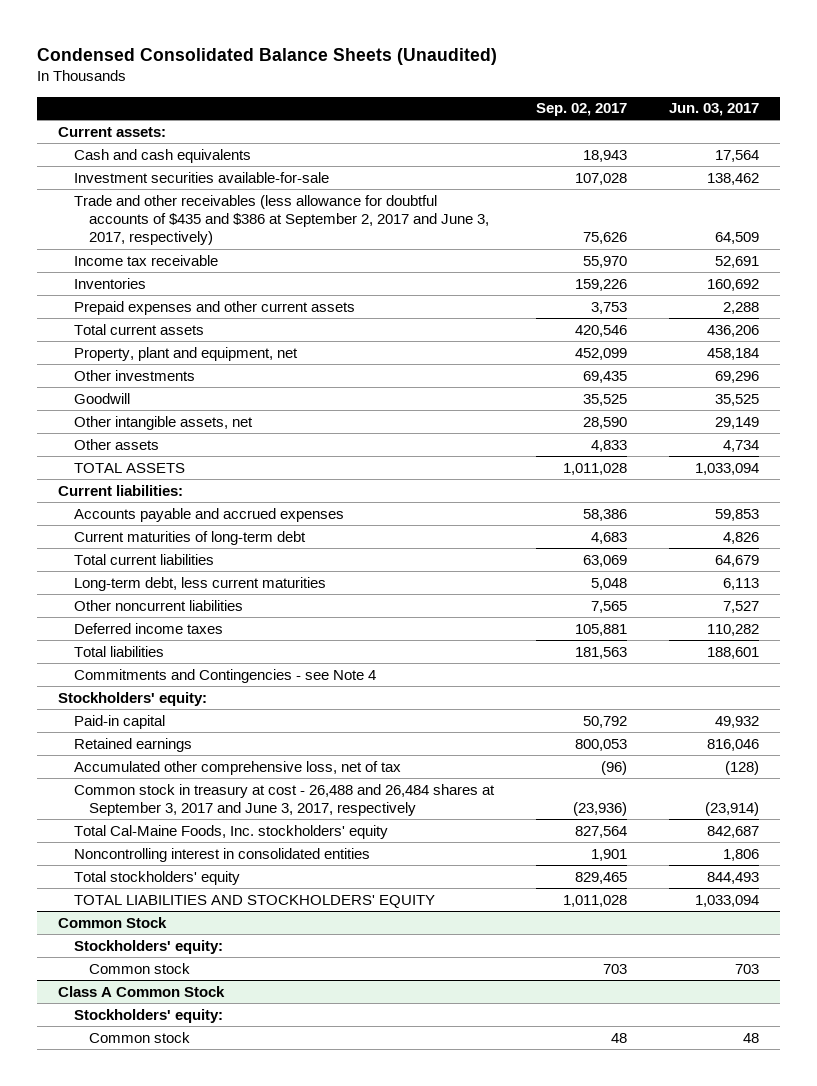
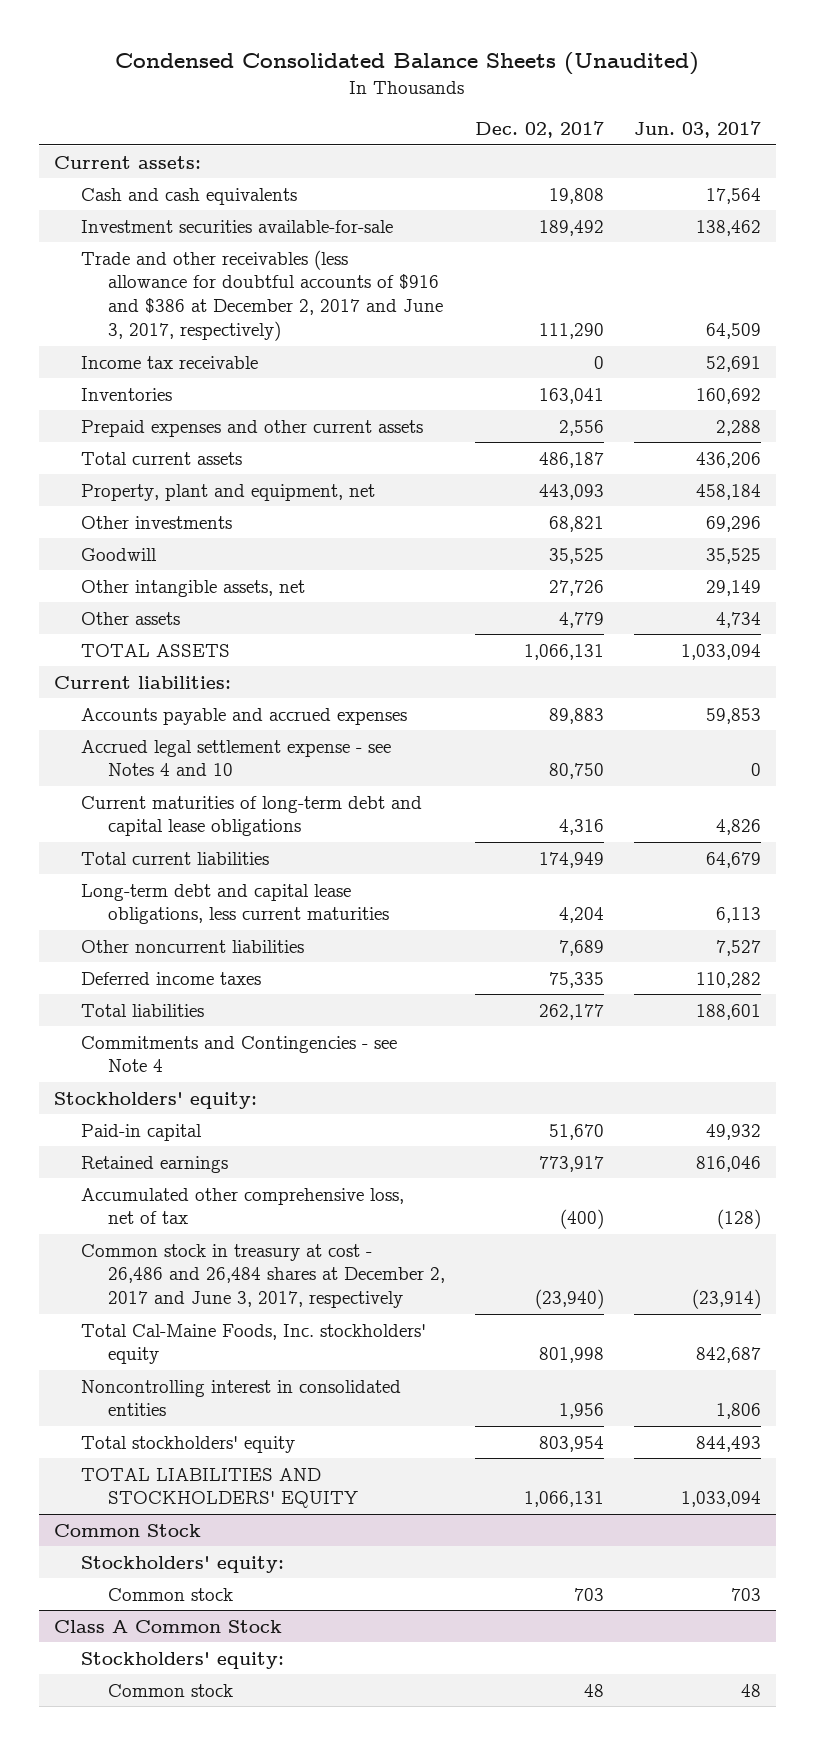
[535,103,627,117] Sep. 02, 2017 -> none
none -> [474,121,604,139] Dec. 02, 2017
[73,194,490,246] Trade and other receivables (less allowance for doubtful accounts of $435 and $386 at September 2, 2017 and June 3, 2017, respectively) -> [80,249,443,342] Trade and other receivables (less allowance for doubtful accounts of $916 and $386 at December 2, 2017 and June 3, 2017, respectively)
none -> [80,739,391,777] Accrued legal settlement expense - see Notes 4 and 10
[73,530,306,545] Current maturities of long-term debt -> [80,795,422,837] Current maturities of long-term debt and capital lease obligations
[73,576,326,591] Long-term debt, less current maturities -> [80,883,389,925] Long-term debt and capital lease obligations, less current maturities
[73,783,495,817] Common stock in treasury at cost - 26,488 and 26,484 shares at September 3, 2017 and June 3, 2017, respectively -> [80,1243,445,1309] Common stock in treasury at cost - 26,486 and 26,484 shares at December 2, 2017 and June 3, 2017, respectively

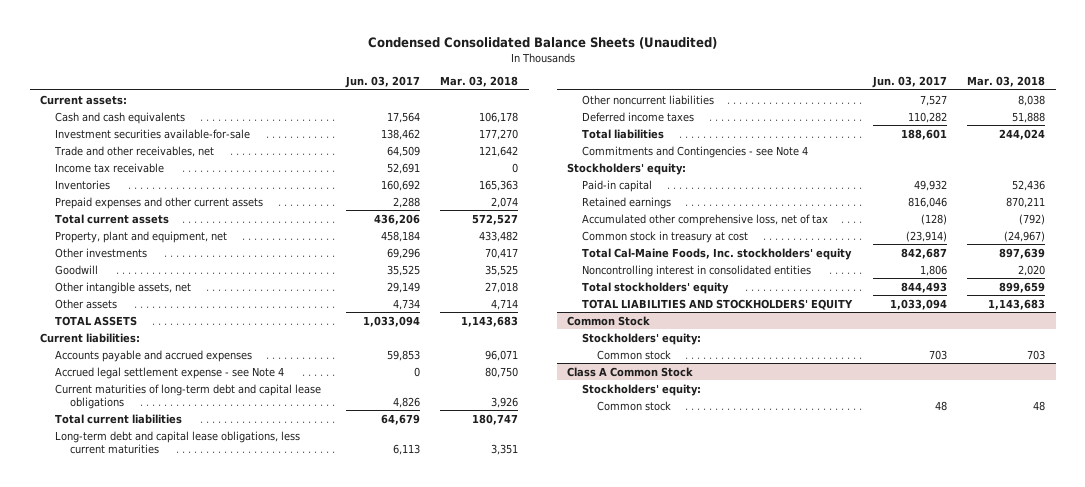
[474,121,604,139] Dec. 02, 2017 -> none
none -> [440,76,519,88] Mar. 03, 2018
[80,249,443,342] Trade and other receivables (less allowance for doubtful accounts of $916 and $386 at December 2, 2017 and June 3, 2017, respectively) -> [53,145,214,157] Trade and other receivables, net
[80,739,391,777] Accrued legal settlement expense - see Notes 4 and 10 -> [54,366,284,379] Accrued legal settlement expense - see Note 4
[80,1243,445,1309] Common stock in treasury at cost - 26,486 and 26,484 shares at December 2, 2017 and June 3, 2017, respectively -> [581,230,748,243] Common stock in treasury at cost

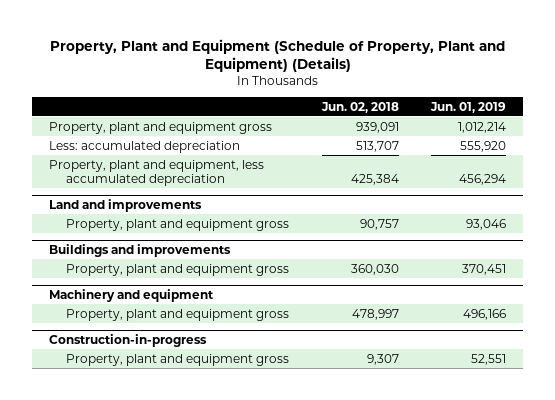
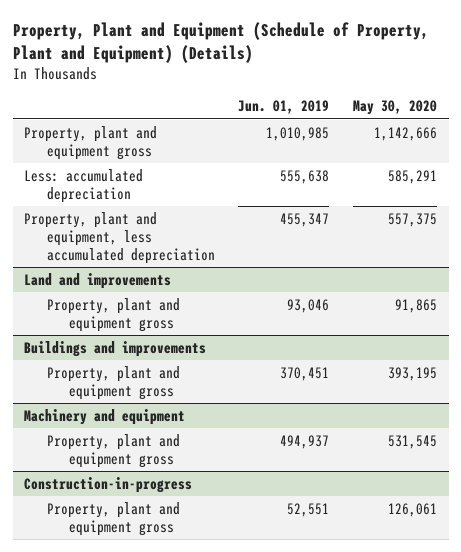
[320,101,399,113] Jun. 02, 2018 -> none
none -> [352,100,437,116] May 30, 2020
[458,121,507,133] 1,012,214 -> [266,126,330,141] 1,010,985
[460,140,507,152] 555,920 -> [280,169,330,184] 555,638
[459,173,507,185] 456,294 -> [280,212,330,227] 455,347
[463,308,507,320] 496,166 -> [280,434,330,449] 494,937

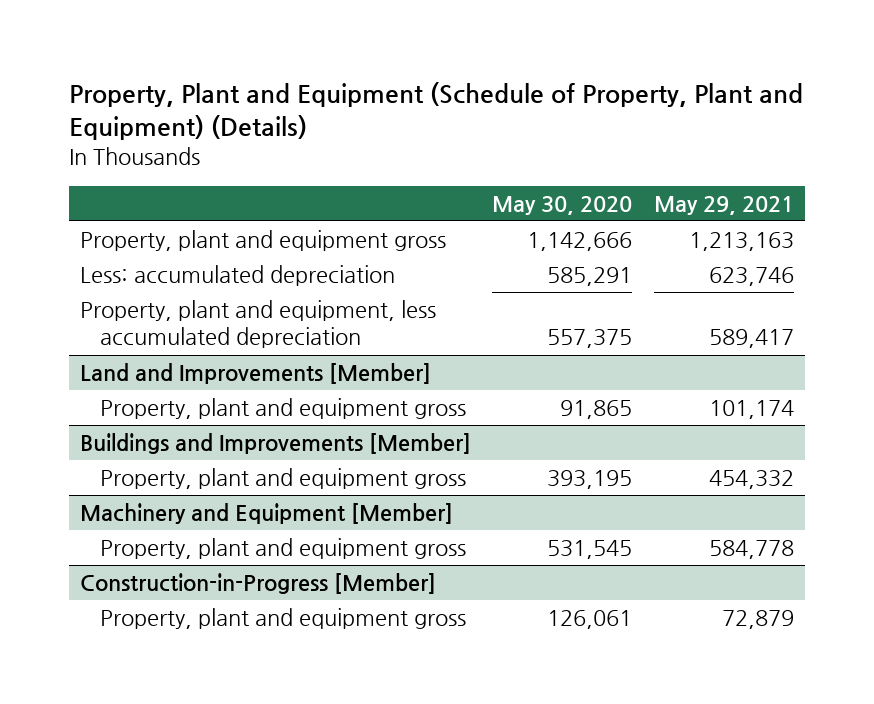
[238,100,330,115] Jun. 01, 2019 -> none
none -> [653,195,794,215] May 29, 2021
[24,272,172,289] Land and improvements -> [79,363,431,385] Land and Improvements [Member]
[24,340,207,357] Buildings and improvements -> [79,433,471,455] Buildings and Improvements [Member]
[24,408,186,425] Machinery and equipment -> [79,503,453,525] Machinery and Equipment [Member]
[24,476,193,493] Construction-in-progress -> [79,573,436,595] Construction-in-Progress [Member]

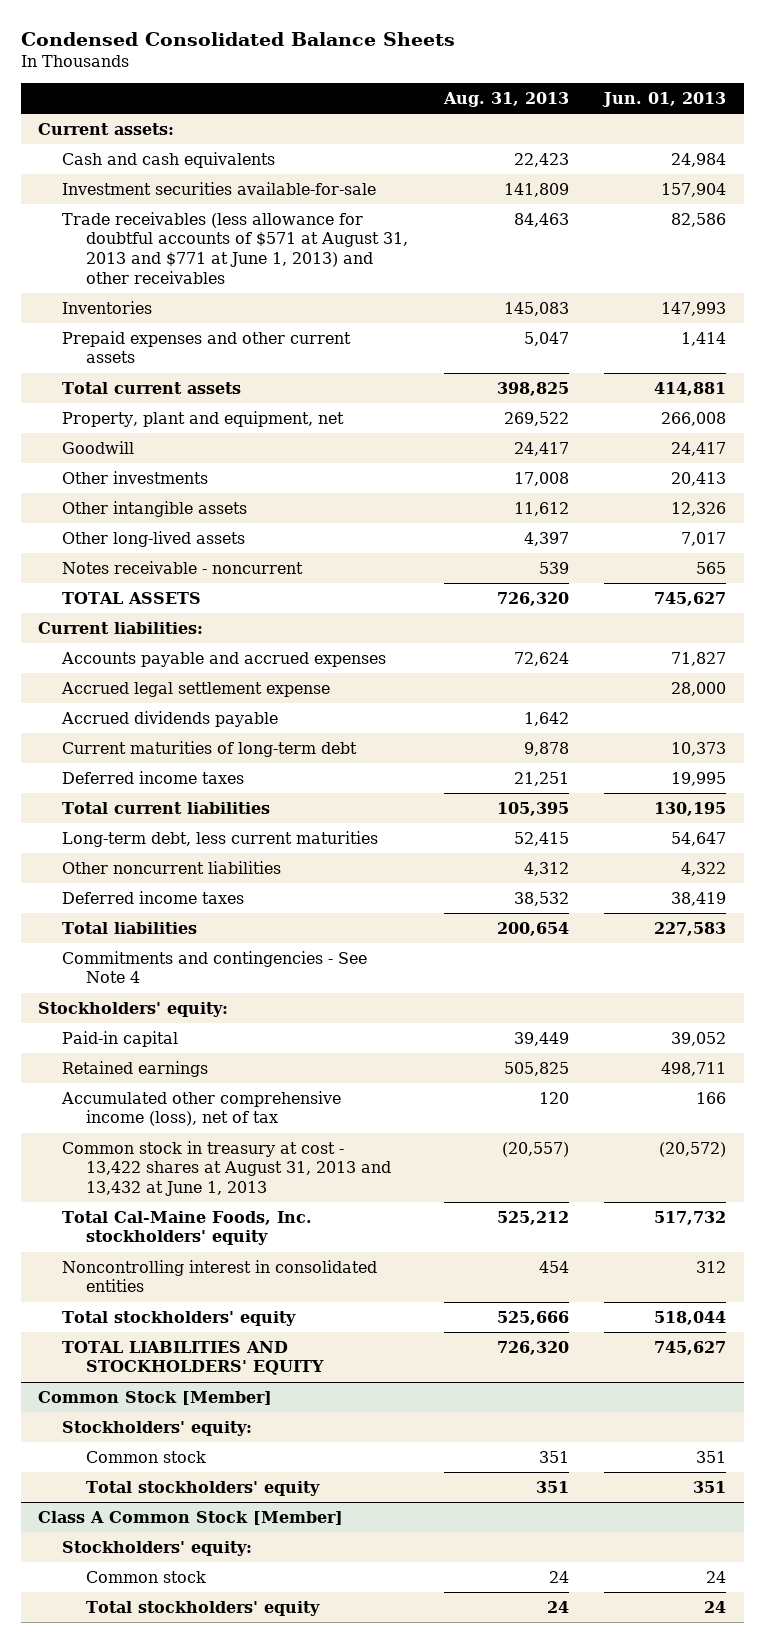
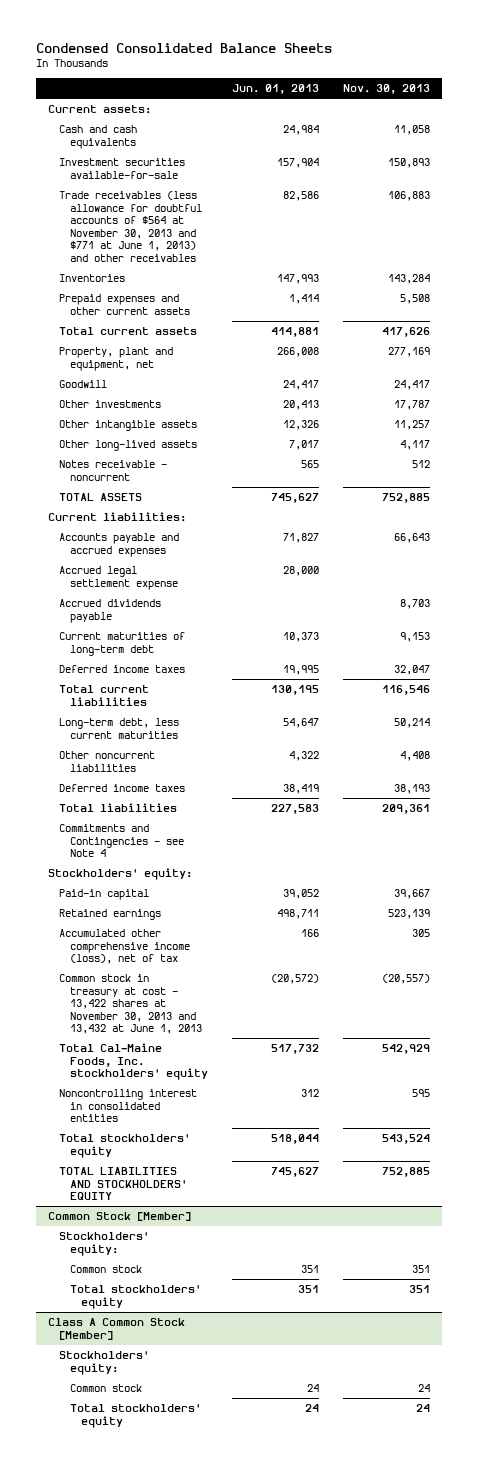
[442,92,569,108] Aug. 31, 2013 -> none
none -> [343,84,431,95] Nov. 30, 2013
[62,211,409,284] Trade receivables (less allowance for doubtful accounts of $571 at August 31, 2013 and $771 at June 1, 2013) and other receivables -> [58,191,202,262] Trade receivables (less allowance for doubtful accounts of $564 at November 30, 2013 and $771 at June 1, 2013) and other receivables
[62,950,368,984] Commitments and contingencies - See Note 4 -> [58,824,184,858] Commitments and Contingencies - see Note 4
[62,1140,392,1197] Common stock in treasury at cost - 13,422 shares at August 31, 2013 and 13,432 at June 1, 2013 -> [58,974,202,1035] Common stock in treasury at cost - 13,422 shares at November 30, 2013 and 13,432 at June 1, 2013

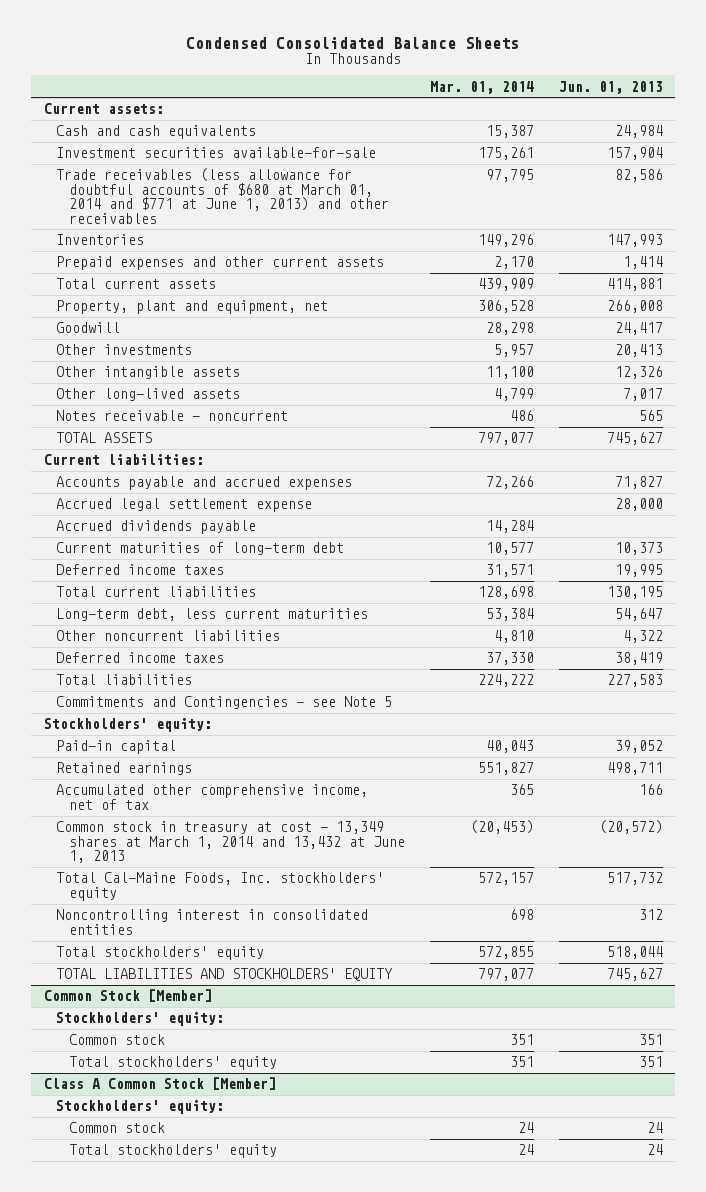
[343,84,431,95] Nov. 30, 2013 -> none
none -> [429,80,534,94] Mar. 01, 2014
[58,191,202,262] Trade receivables (less allowance for doubtful accounts of $564 at November 30, 2013 and $771 at June 1, 2013) and other receivables -> [56,168,389,224] Trade receivables (less allowance for doubtful accounts of $680 at March 01, 2014 and $771 at June 1, 2013) and other receivables
[58,824,184,858] Commitments and Contingencies - see Note 4 -> [56,696,393,710] Commitments and Contingencies - see Note 5
[58,929,190,965] Accumulated other comprehensive income (loss), net of tax -> [56,784,369,810] Accumulated other comprehensive income, net of tax
[58,974,202,1035] Common stock in treasury at cost - 13,422 shares at November 30, 2013 and 13,432 at June 1, 2013 -> [56,821,405,864] Common stock in treasury at cost - 13,349 shares at March 1, 2014 and 13,432 at June 1, 2013

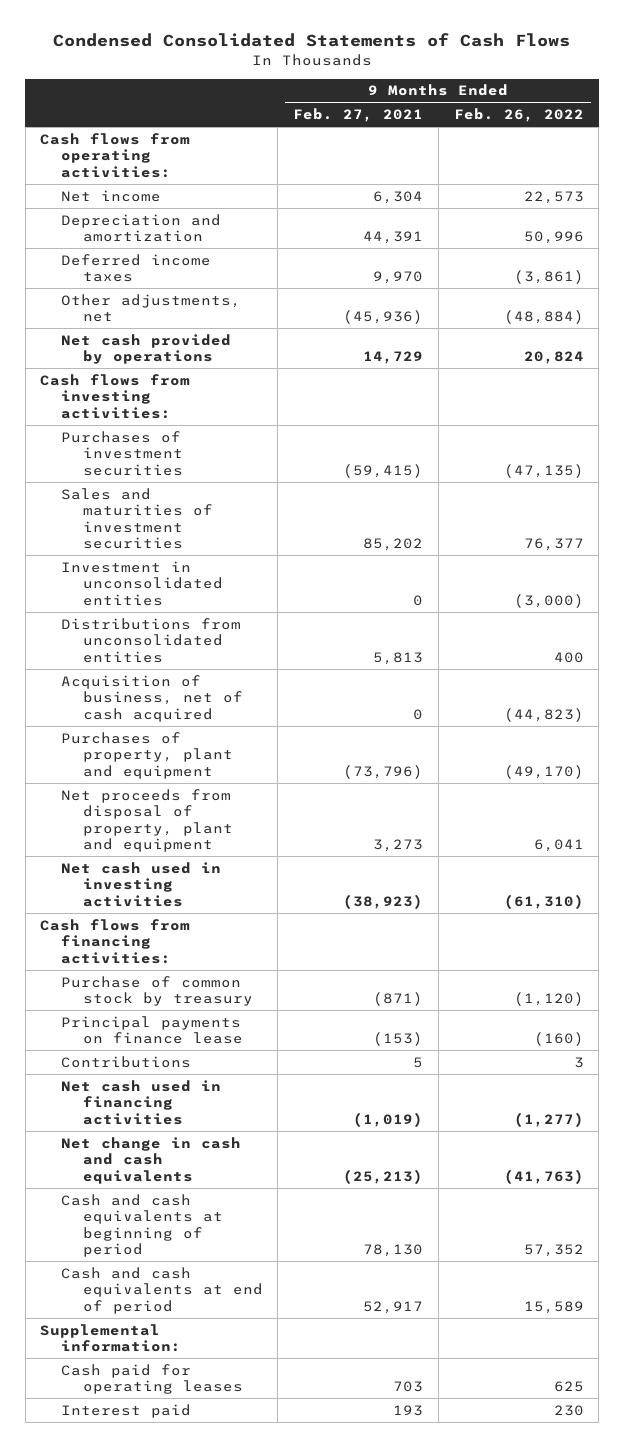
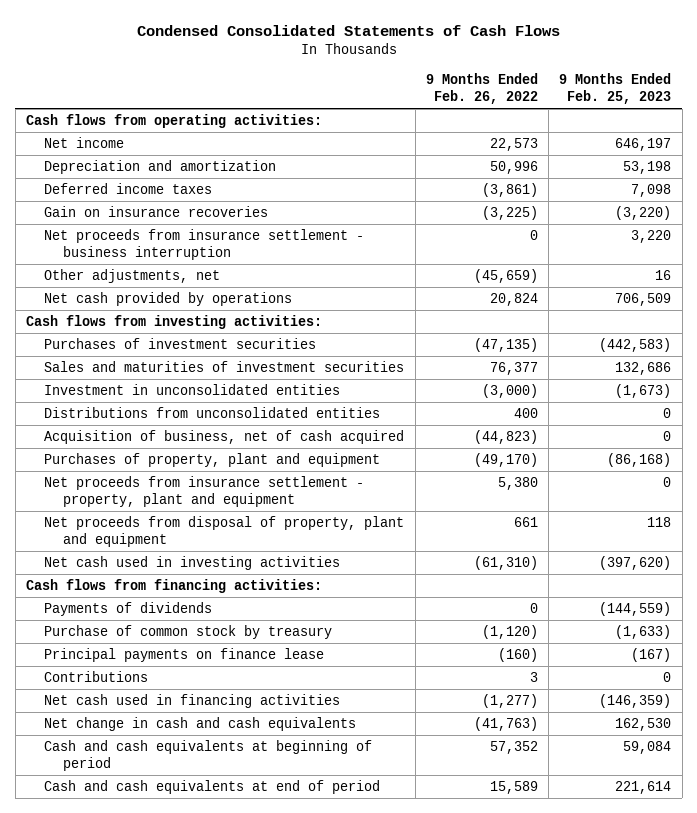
[293,108,424,123] Feb. 27, 2021 -> none
none -> [559,72,672,104] 9 Months Ended Feb. 25, 2023
none -> [44,206,269,218] Gain on insurance recoveries
none -> [44,229,365,261] Net proceeds from insurance settlement - business interruption
[503,310,584,325] (48,884) -> [473,269,538,284] (45,659)
none -> [44,476,365,508] Net proceeds from insurance settlement - property, plant and equipment
[533,839,584,853] 6,041 -> [513,517,538,528] 661
none -> [44,602,213,617] Payments of dividends
[40,1323,182,1353] Supplemental information: -> none
[61,1363,243,1395] Cash paid for operating leases -> none
[61,1403,192,1418] Interest paid -> none

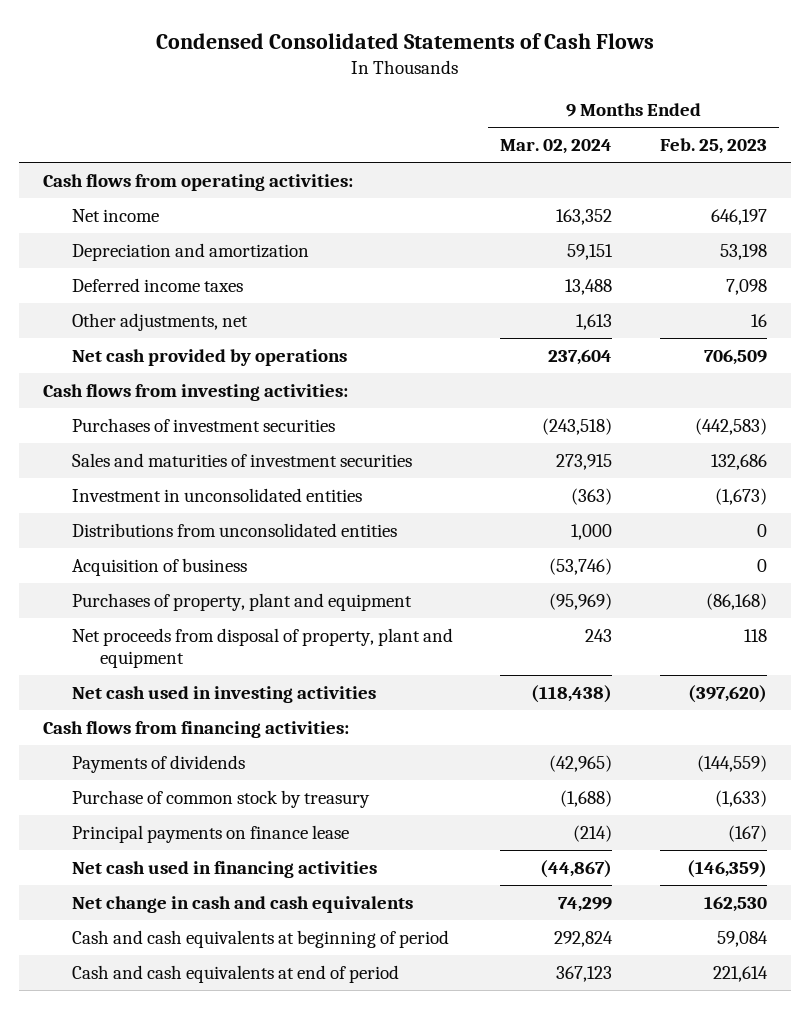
[425,72,538,104] 9 Months Ended Feb. 26, 2022 -> none
none -> [500,139,613,155] Mar. 02, 2024
[44,206,269,218] Gain on insurance recoveries -> none
[44,229,365,261] Net proceeds from insurance settlement - business interruption -> none
[44,430,405,445] Acquisition of business, net of cash acquired -> [71,557,247,576] Acquisition of business
[44,476,365,508] Net proceeds from insurance settlement - property, plant and equipment -> none
[44,671,149,683] Contributions -> none

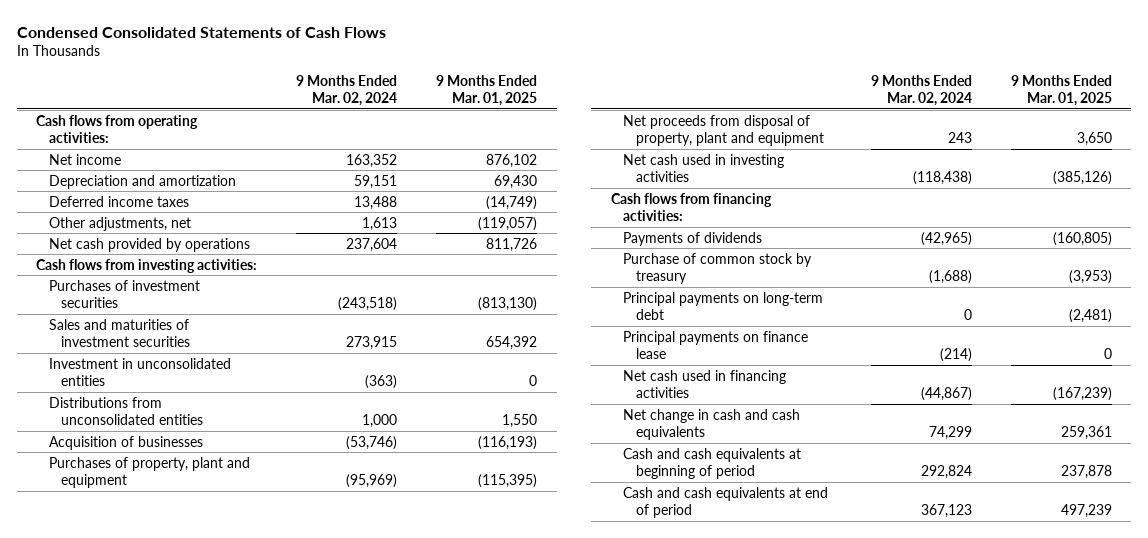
[659,138,767,155] Feb. 25, 2023 -> none
none -> [436,74,538,107] 9 Months Ended Mar. 01, 2025
[71,557,247,576] Acquisition of business -> [48,435,203,450] Acquisition of businesses
none -> [623,291,824,320] Principal payments on long-term debt

